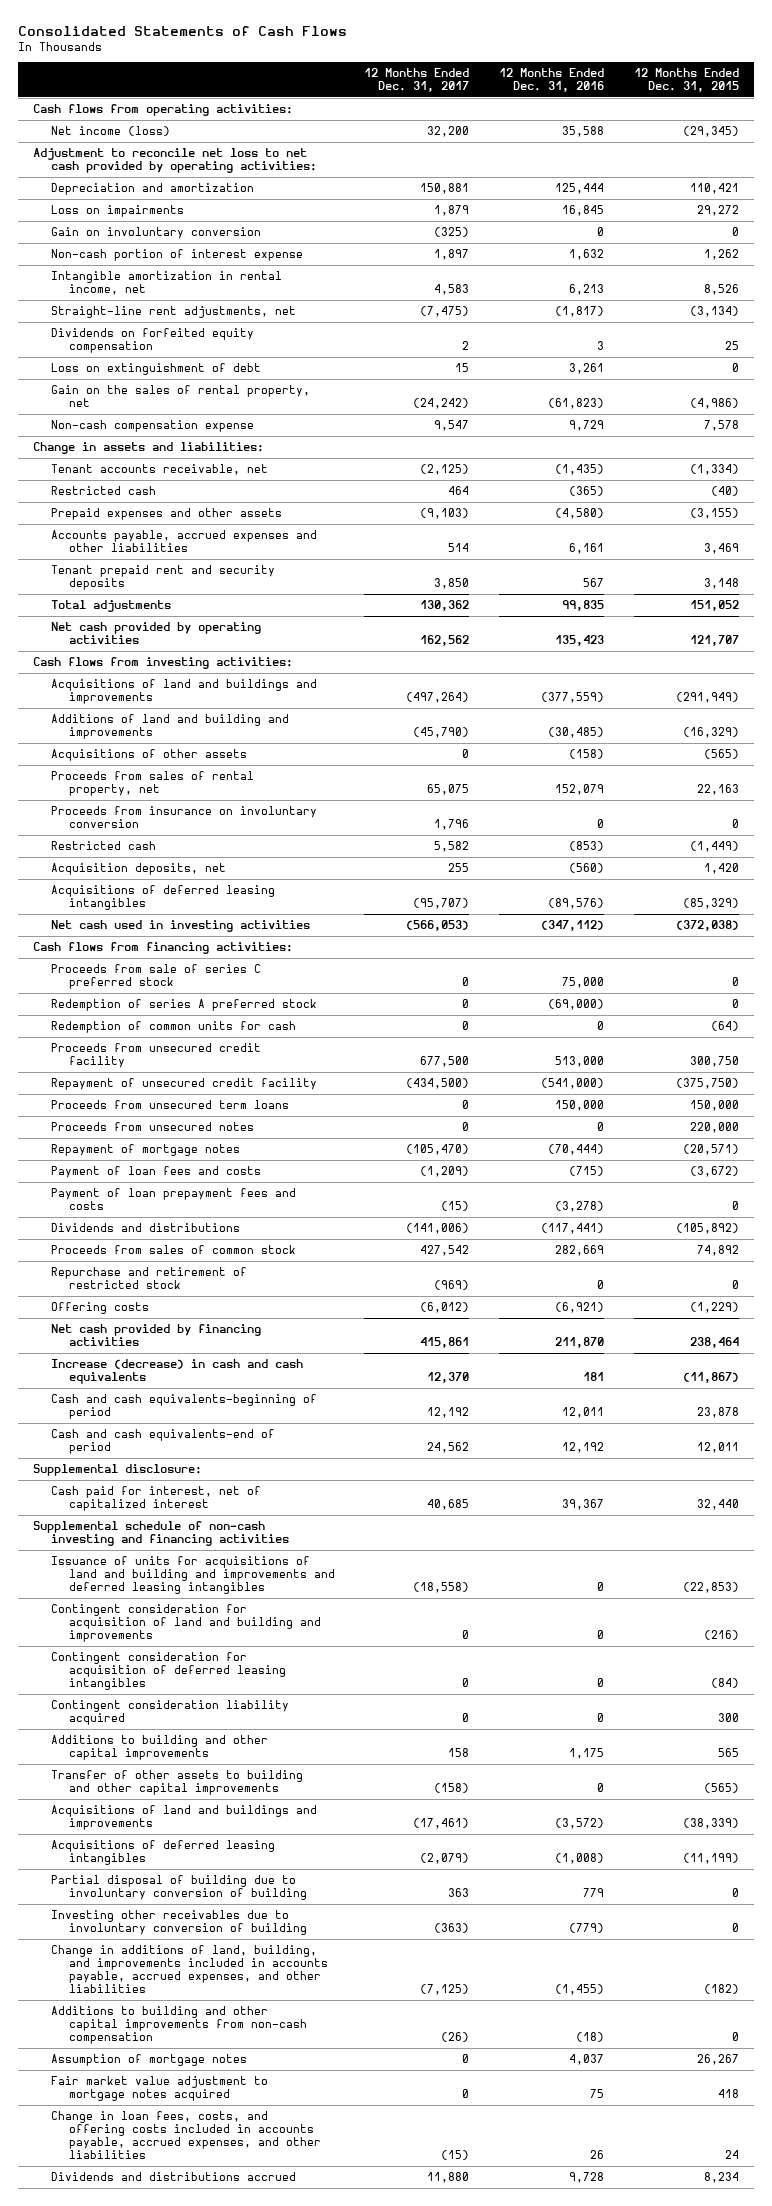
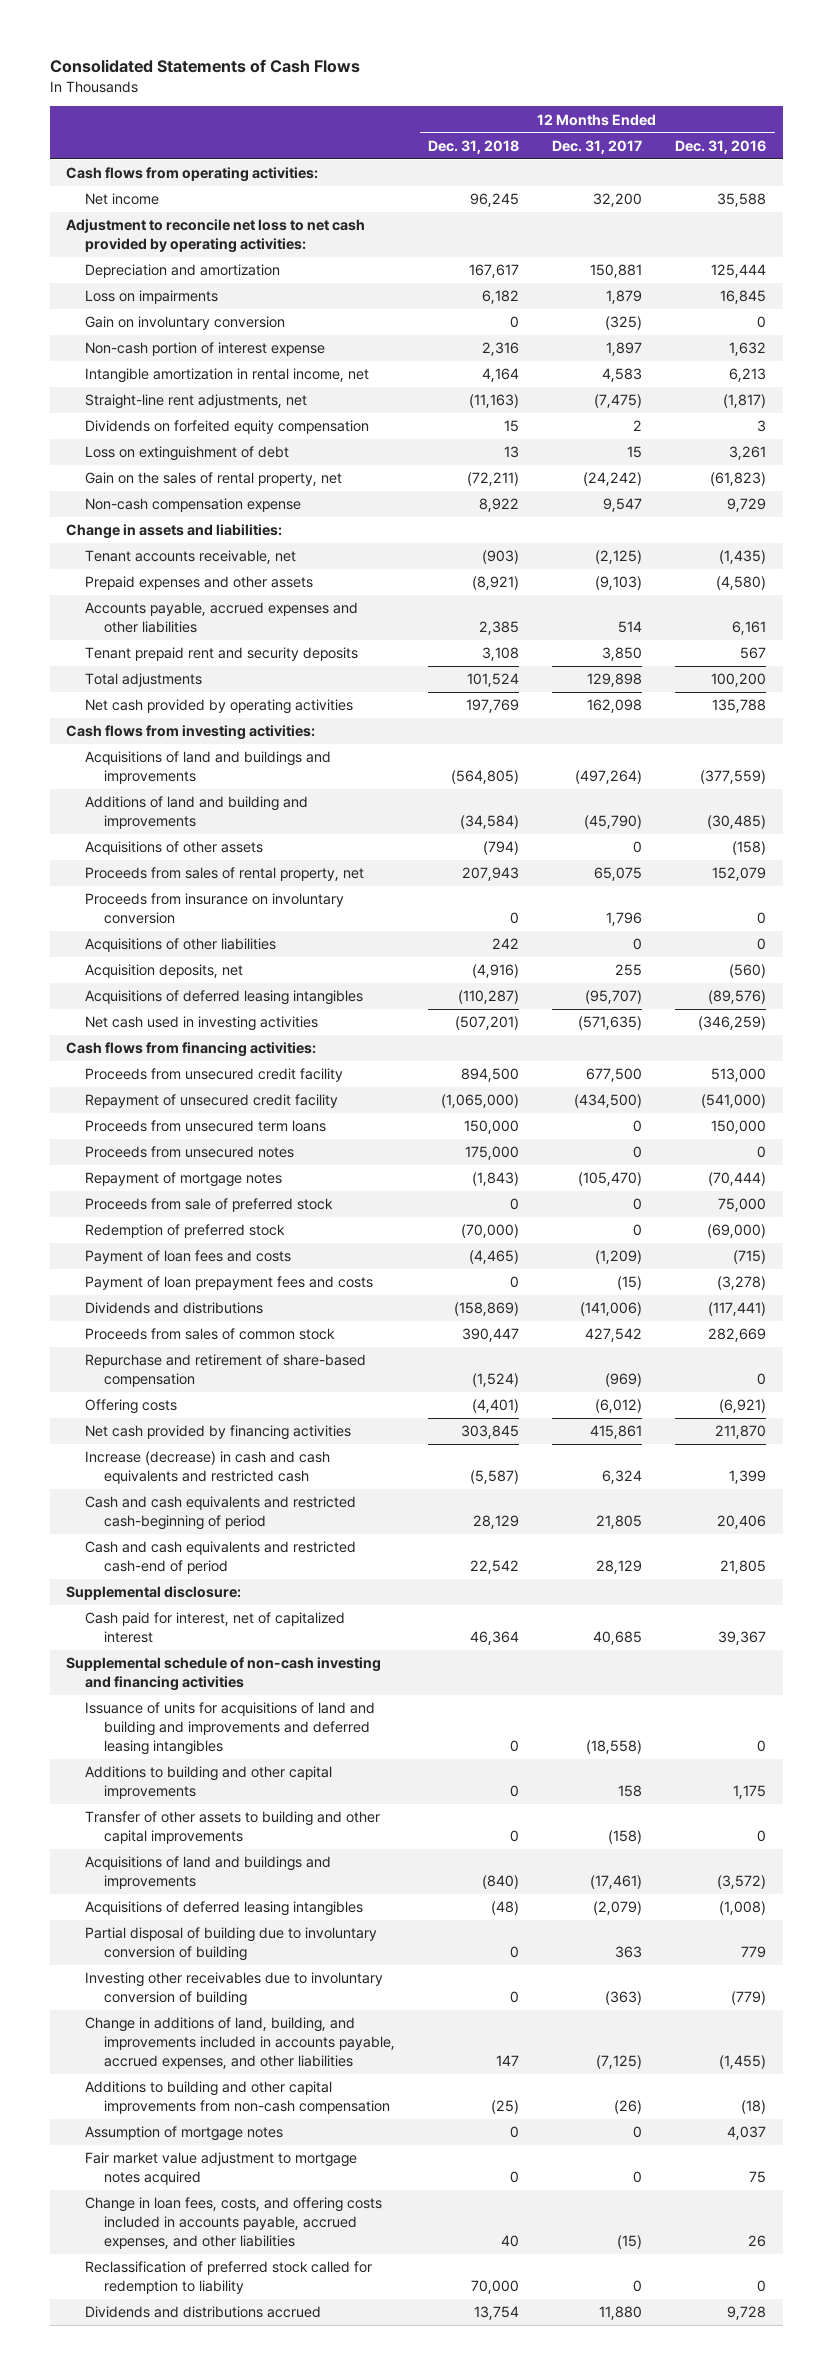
[633,68,739,93] 12 Months Ended Dec. 31, 2015 -> none
none -> [428,139,520,154] Dec. 31, 2018
[50,126,170,137] Net income (loss) -> [85,193,160,206] Net income
[50,486,156,496] Restricted cash -> none
[420,600,470,612] 130,362 -> [587,673,643,688] 129,898
[562,600,605,612] 99,835 -> [711,673,767,688] 100,200
[420,635,470,647] 162,562 -> [587,699,643,714] 162,098
[555,635,605,647] 135,423 -> [712,699,767,714] 135,788
[50,841,156,851] Restricted cash -> none
none -> [85,938,277,953] Acquisitions of other liabilities
[406,920,470,932] (566,053) -> [578,1016,643,1031] (571,635)
[541,920,605,932] (347,112) -> [698,1016,767,1031] (346,259)
[50,964,261,990] Proceeds from sale of series C preferred stock -> none
[50,999,317,1012] Redemption of series A preferred stock -> none
[50,1021,296,1034] Redemption of common units for cash -> none
none -> [85,1198,334,1213] Proceeds from sale of preferred stock
none -> [85,1224,286,1239] Redemption of preferred stock
[50,1267,247,1290] Repurchase and retirement of restricted stock -> [85,1354,367,1388] Repurchase and retirement of share-based compensation
[50,1359,303,1385] Increase (decrease) in cash and cash equivalents -> [85,1451,331,1485] Increase (decrease) in cash and cash equivalents and restricted cash
[427,1372,470,1384] 12,370 -> [602,1470,643,1485] 6,324
[583,1372,605,1382] 181 -> [729,1470,767,1485] 1,399
[50,1394,317,1420] Cash and cash equivalents-beginning of period -> [85,1496,357,1531] Cash and cash equivalents and restricted cash-beginning of period
[427,1407,470,1419] 12,192 -> [596,1515,643,1530] 21,805
[562,1407,605,1419] 12,011 -> [717,1515,767,1530] 20,406
[50,1429,275,1455] Cash and cash equivalents-end of period -> [85,1541,357,1575] Cash and cash equivalents and restricted cash-end of period
[427,1442,470,1454] 24,562 -> [596,1560,643,1575] 28,129
[562,1442,605,1454] 12,192 -> [720,1560,767,1575] 21,805
[50,1604,321,1643] Contingent consideration for acquisition of land and building and improvements -> none
[50,1652,286,1691] Contingent consideration for acquisition of deferred leasing intangibles -> none
[50,1700,289,1726] Contingent consideration liability acquired -> none
none -> [85,2261,373,2295] Reclassification of preferred stock called for redemption to liability

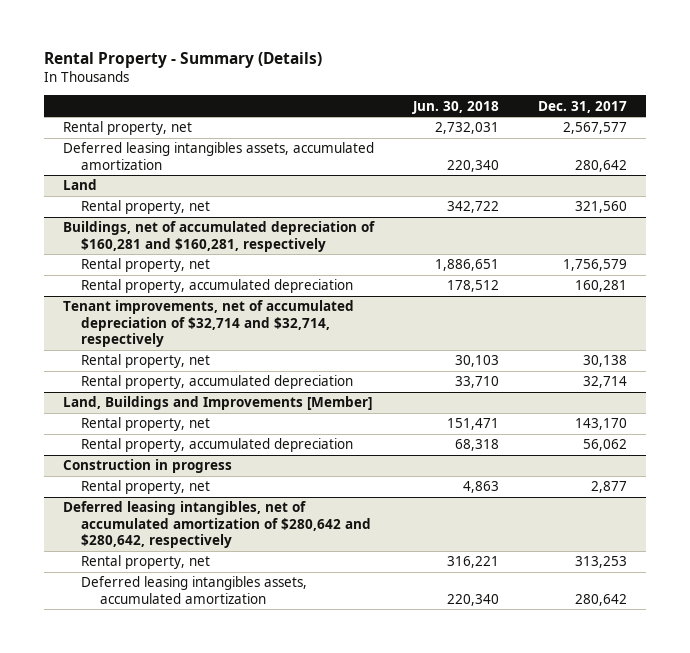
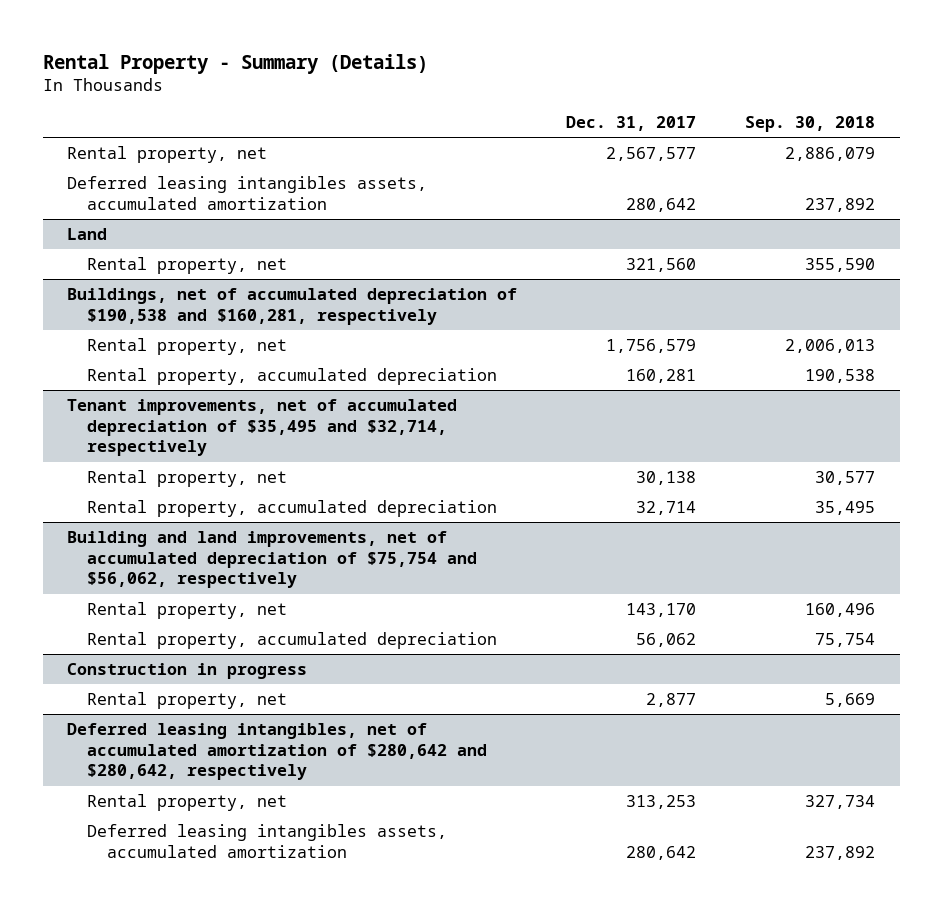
[411,100,499,114] Jun. 30, 2018 -> none
none -> [745,116,876,133] Sep. 30, 2018
[62,221,375,252] Buildings, net of accumulated depreciation of $160,281 and $160,281, respectively -> [67,287,518,325] Buildings, net of accumulated depreciation of $190,538 and $160,281, respectively
[62,300,354,348] Tenant improvements, net of accumulated depreciation of $32,714 and $32,714, respectively -> [67,398,458,457] Tenant improvements, net of accumulated depreciation of $35,495 and $32,714, respectively
[62,396,372,411] Land, Buildings and Improvements [Member] -> [67,530,477,589] Building and land improvements, net of accumulated depreciation of $75,754 and $56,062, respectively

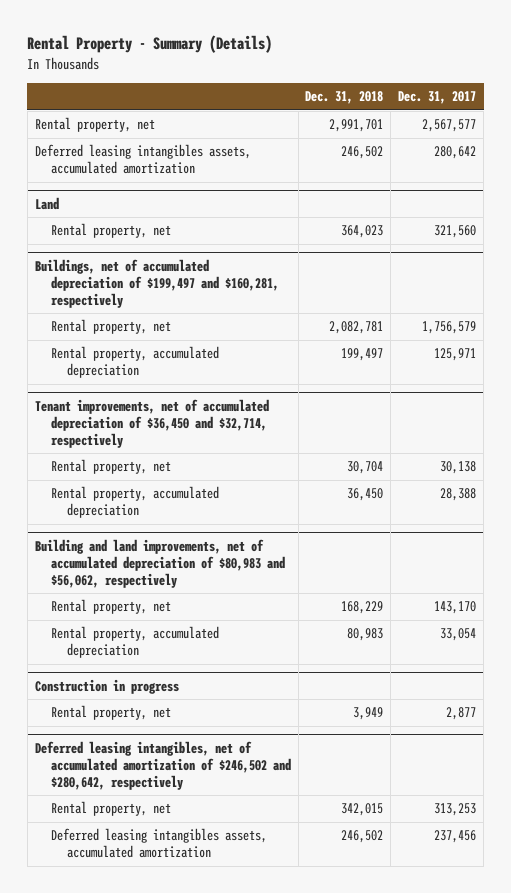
[745,116,876,133] Sep. 30, 2018 -> none
none -> [305,91,384,105] Dec. 31, 2018
[67,287,518,325] Buildings, net of accumulated depreciation of $190,538 and $160,281, respectively -> [34,258,279,308] Buildings, net of accumulated depreciation of $199,497 and $160,281, respectively
[626,368,697,383] 160,281 -> [434,348,477,362] 125,971
[67,398,458,457] Tenant improvements, net of accumulated depreciation of $35,495 and $32,714, respectively -> [34,398,269,448] Tenant improvements, net of accumulated depreciation of $36,450 and $32,714, respectively
[636,500,697,515] 32,714 -> [440,488,477,502] 28,388
[67,530,477,589] Building and land improvements, net of accumulated depreciation of $75,754 and $56,062, respectively -> [34,538,285,588] Building and land improvements, net of accumulated depreciation of $80,983 and $56,062, respectively
[636,632,697,647] 56,062 -> [440,628,477,642] 33,054
[67,722,487,781] Deferred leasing intangibles, net of accumulated amortization of $280,642 and $280,642, respectively -> [34,740,291,790] Deferred leasing intangibles, net of accumulated amortization of $246,502 and $280,642, respectively
[626,845,697,860] 280,642 -> [434,830,477,844] 237,456

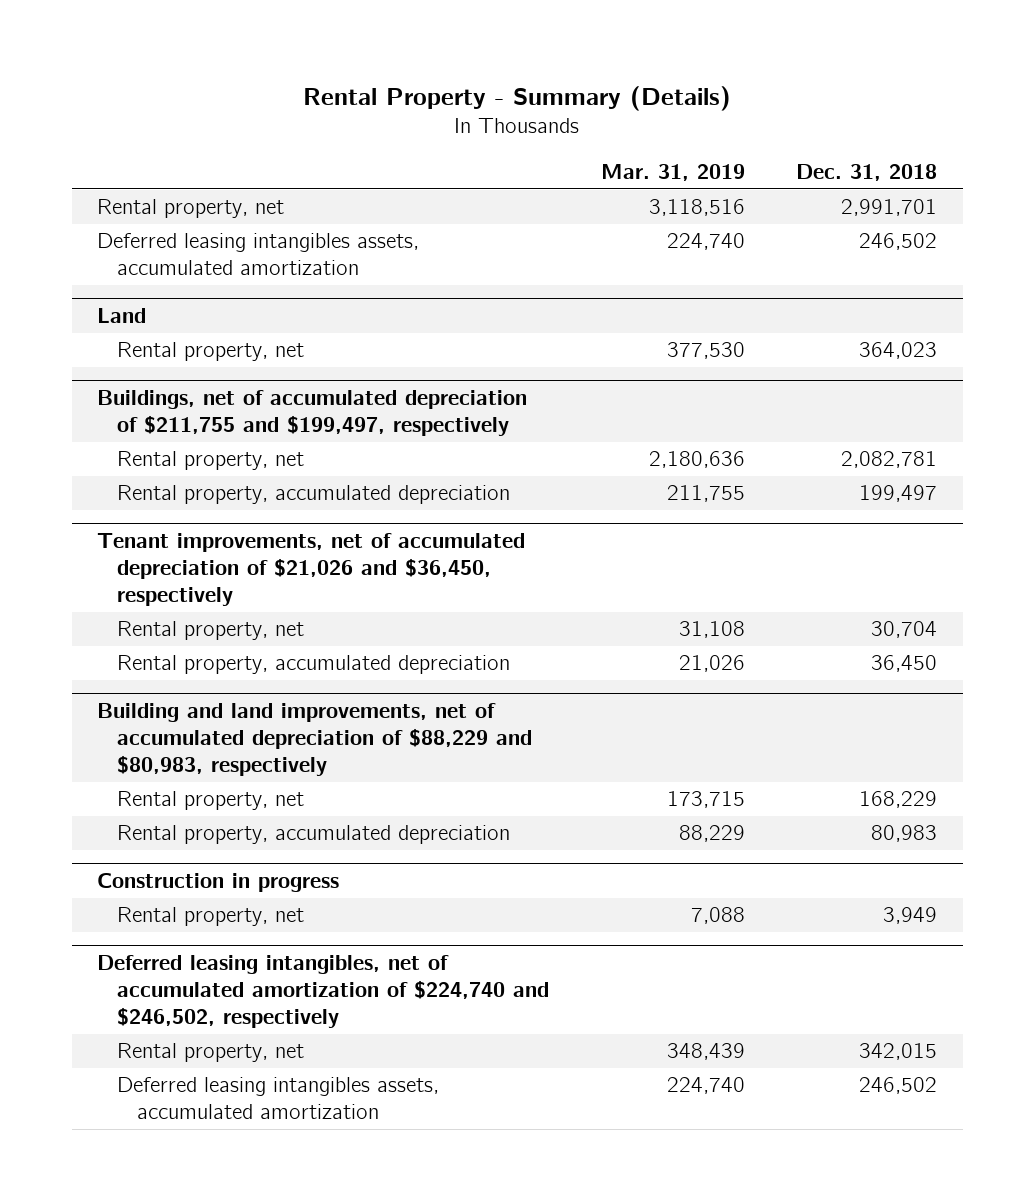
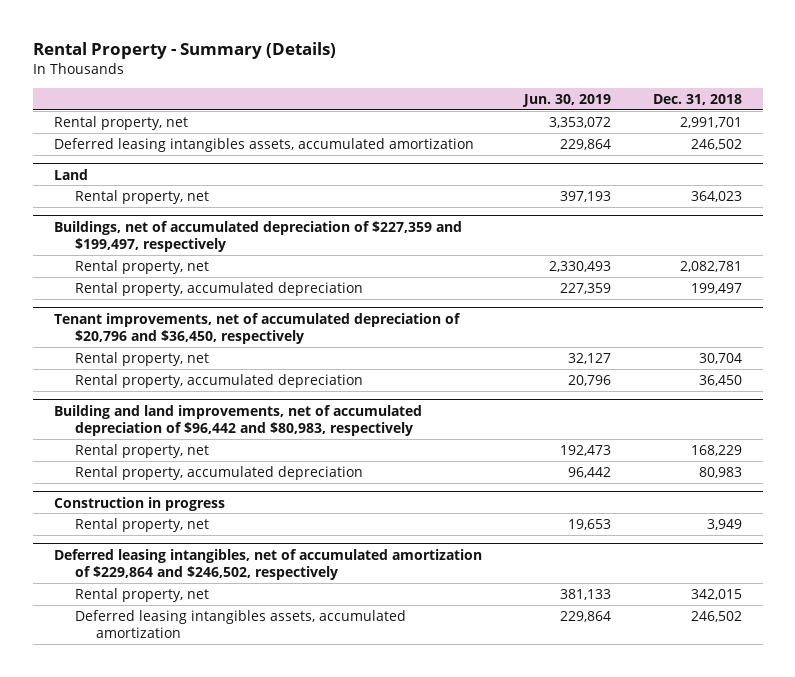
[600,163,745,181] Mar. 31, 2019 -> none
none -> [521,93,611,107] Jun. 30, 2019
[97,389,528,436] Buildings, net of accumulated depreciation of $211,755 and $199,497, respectively -> [53,220,462,252] Buildings, net of accumulated depreciation of $227,359 and $199,497, respectively
[97,532,526,607] Tenant improvements, net of accumulated depreciation of $21,026 and $36,450, respectively -> [53,312,461,344] Tenant improvements, net of accumulated depreciation of $20,796 and $36,450, respectively
[97,702,533,777] Building and land improvements, net of accumulated depreciation of $88,229 and $80,983, respectively -> [53,404,422,436] Building and land improvements, net of accumulated depreciation of $96,442 and $80,983, respectively
[97,954,550,1029] Deferred leasing intangibles, net of accumulated amortization of $224,740 and $246,502, respectively -> [53,548,482,580] Deferred leasing intangibles, net of accumulated amortization of $229,864 and $246,502, respectively

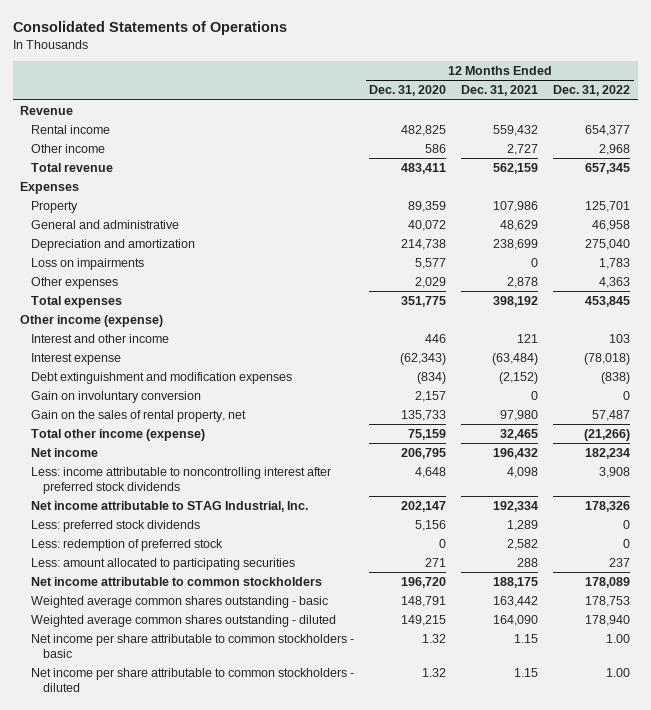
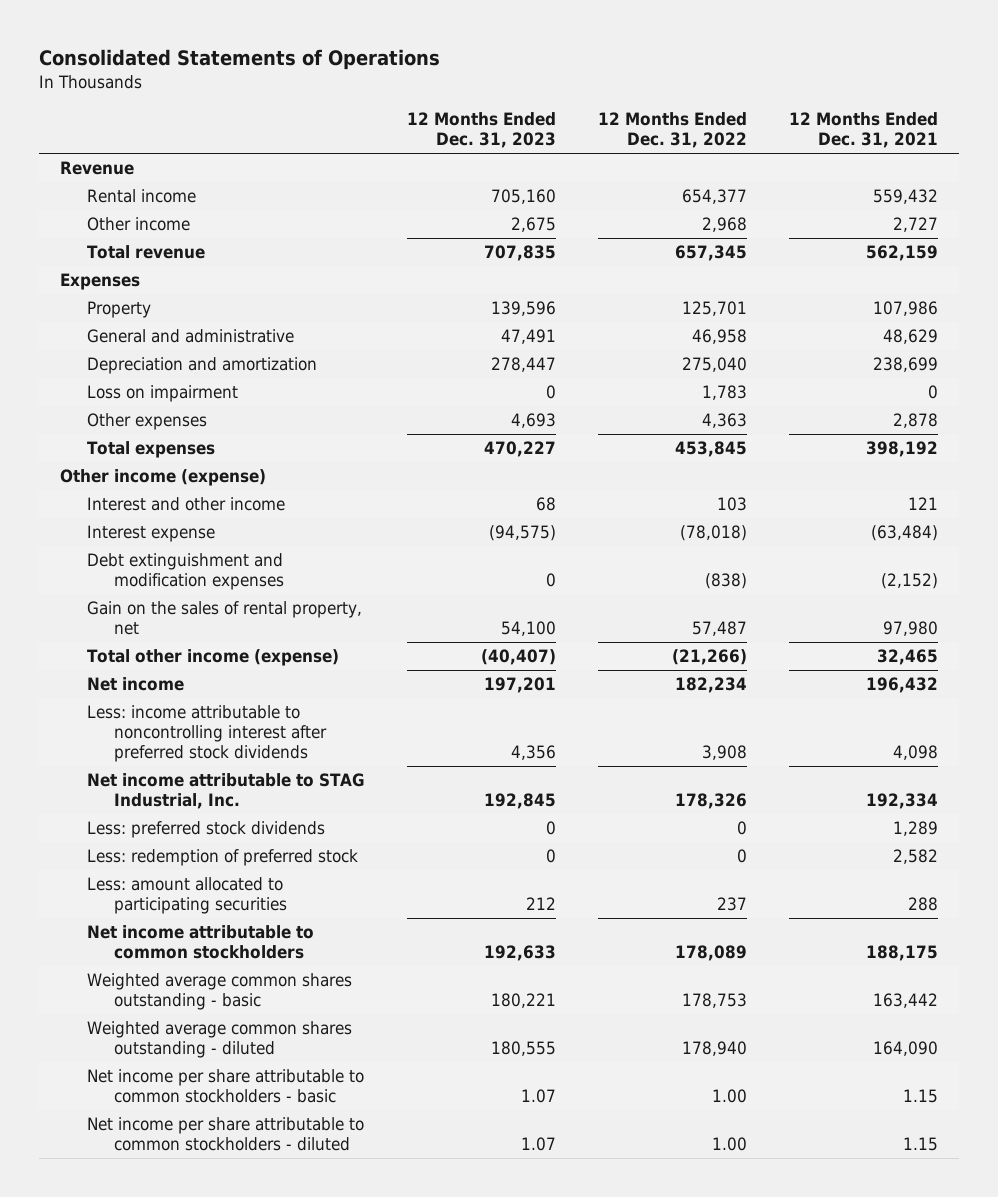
[369,85,447,97] Dec. 31, 2020 -> none
none -> [406,112,556,149] 12 Months Ended Dec. 31, 2023
[31,257,145,270] Loss on impairments -> [86,385,238,403] Loss on impairment
[31,390,202,403] Gain on involuntary conversion -> none

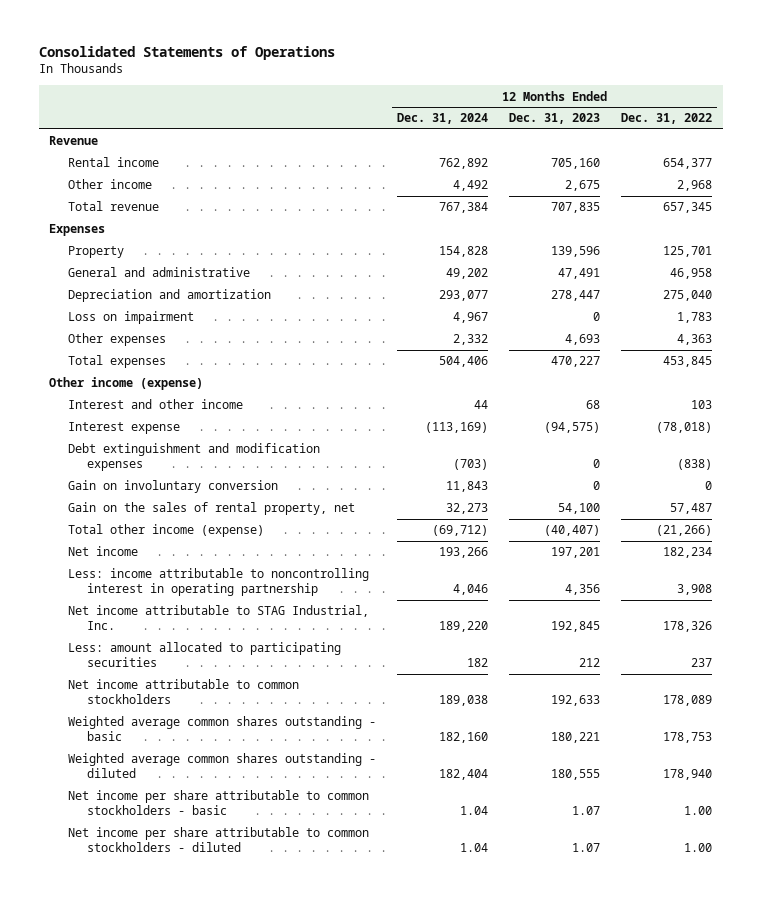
[788,112,938,149] 12 Months Ended Dec. 31, 2021 -> none
none -> [397,113,489,125] Dec. 31, 2024
none -> [68,480,279,494] Gain on involuntary conversion
[86,705,327,763] Less: income attributable to noncontrolling interest after preferred stock dividends -> [68,568,370,597] Less: income attributable to noncontrolling interest in operating partnership
[86,821,325,839] Less: preferred stock dividends -> none
[86,849,358,867] Less: redemption of preferred stock -> none

